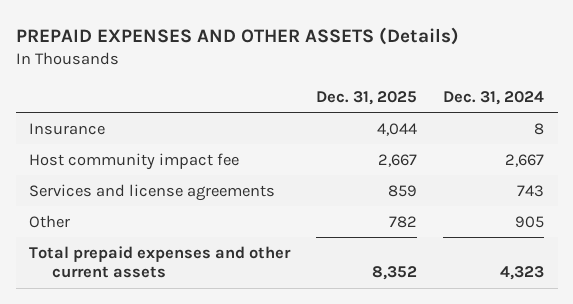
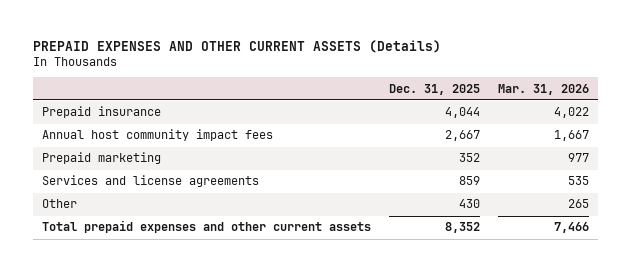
[15,26,459,45] PREPAID EXPENSES AND OTHER ASSETS (Details) -> [33,39,442,53] PREPAID EXPENSES AND OTHER CURRENT ASSETS (Details)
[443,90,545,105] Dec. 31, 2024 -> none
none -> [497,83,589,95] Mar. 31, 2026
[28,122,105,135] Insurance -> [42,106,162,119] Prepaid insurance
[28,152,239,170] Host community impact fee -> [42,129,274,142] Annual host community impact fees
none -> [42,152,162,165] Prepaid marketing
[389,215,418,228] 782 -> [459,199,481,209] 430

